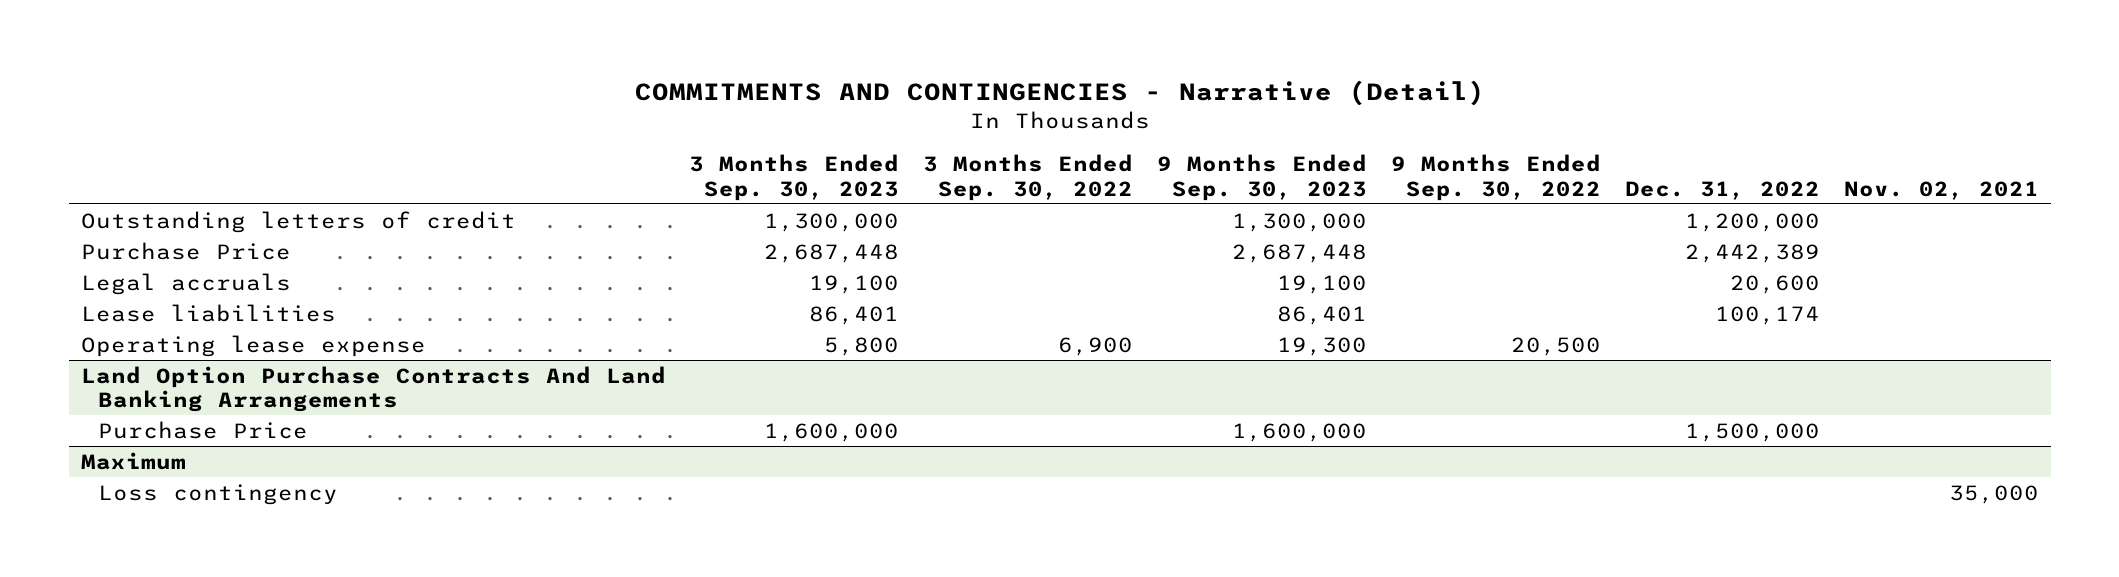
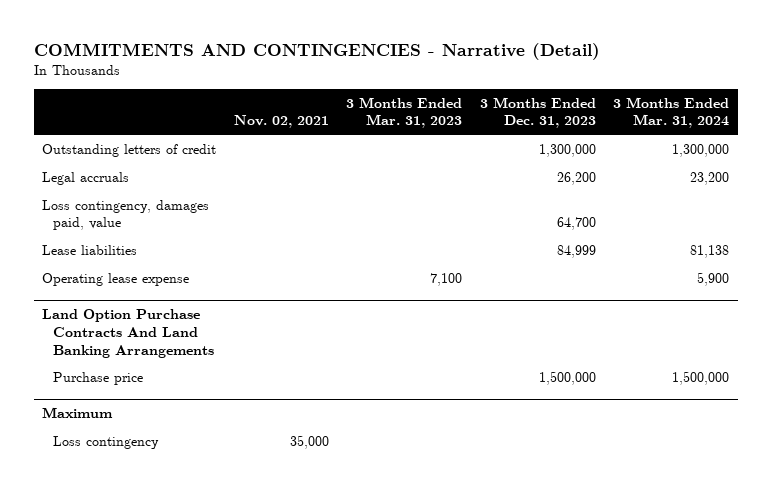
[689,153,900,201] 3 Months Ended Sep. 30, 2023 -> none
[923,153,1134,201] 3 Months Ended Sep. 30, 2022 -> none
[1157,153,1368,201] 9 Months Ended Sep. 30, 2023 -> none
[1390,153,1601,201] 9 Months Ended Sep. 30, 2022 -> none
[1624,180,1820,200] Dec. 31, 2022 -> none
none -> [346,96,463,129] 3 Months Ended Mar. 31, 2023
none -> [479,96,596,129] 3 Months Ended Dec. 31, 2023
none -> [613,96,730,129] 3 Months Ended Mar. 31, 2024
[80,241,291,260] Purchase Price -> none
none -> [42,199,210,231] Loss contingency, damages paid, value
[97,420,308,439] Purchase Price -> [52,371,143,385] Purchase price

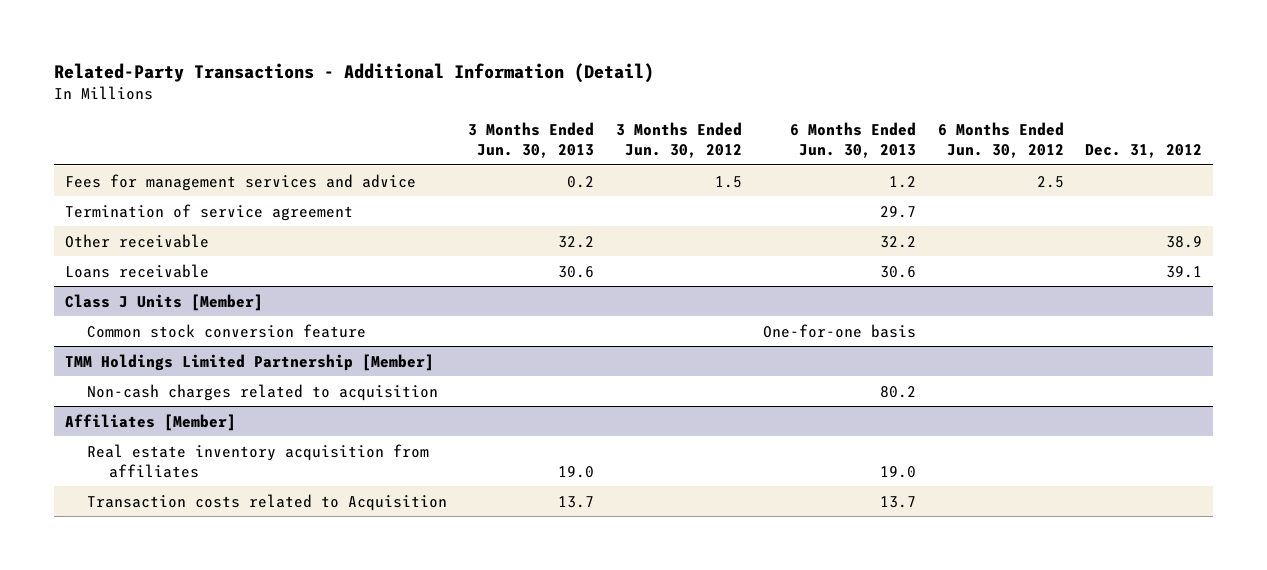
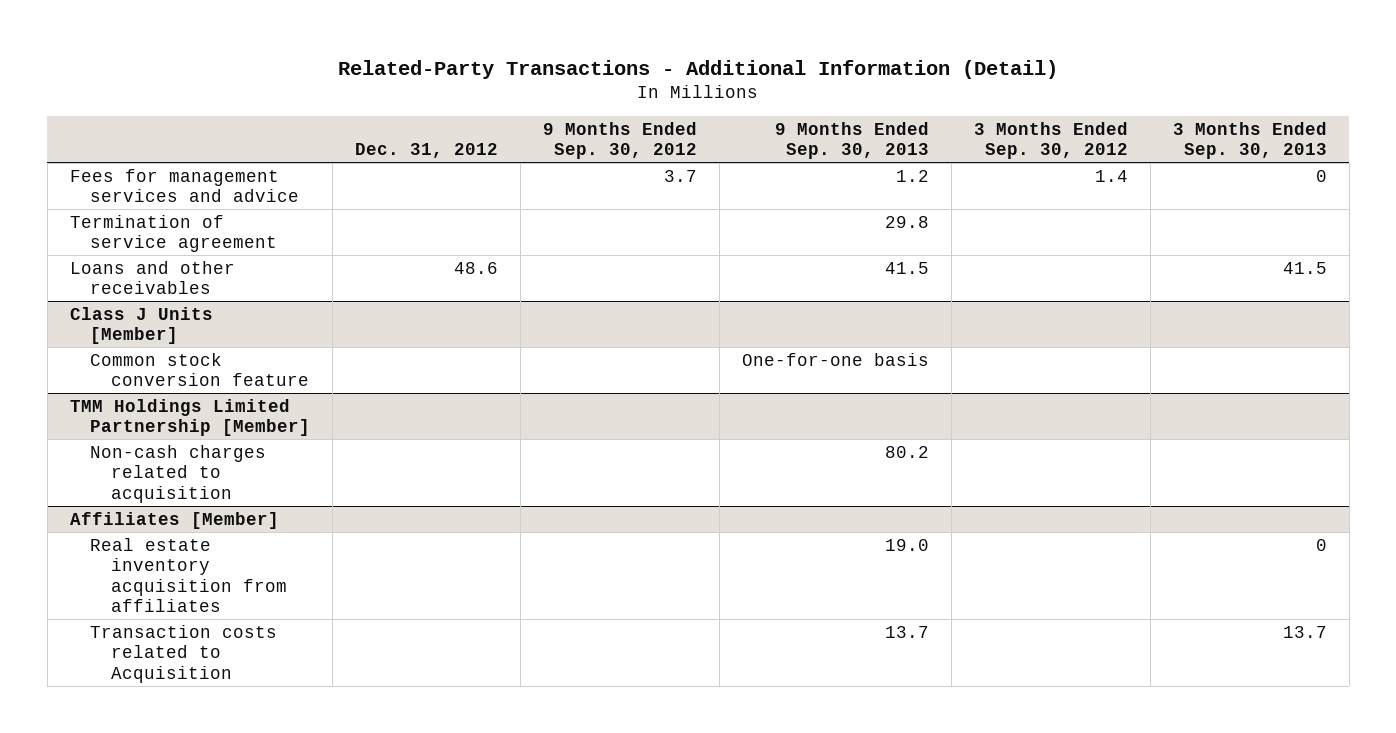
[468,121,595,158] 3 Months Ended Jun. 30, 2013 -> none
[615,121,742,158] 3 Months Ended Jun. 30, 2012 -> none
[790,121,917,158] 6 Months Ended Jun. 30, 2013 -> none
[937,121,1064,158] 6 Months Ended Jun. 30, 2012 -> none
none -> [543,121,698,160] 9 Months Ended Sep. 30, 2012
none -> [774,121,929,160] 9 Months Ended Sep. 30, 2013
none -> [973,121,1128,160] 3 Months Ended Sep. 30, 2012
none -> [1172,121,1327,160] 3 Months Ended Sep. 30, 2013
[64,233,209,248] Other receivable -> none
[64,263,209,278] Loans receivable -> none
none -> [69,260,235,295] Loans and other receivables

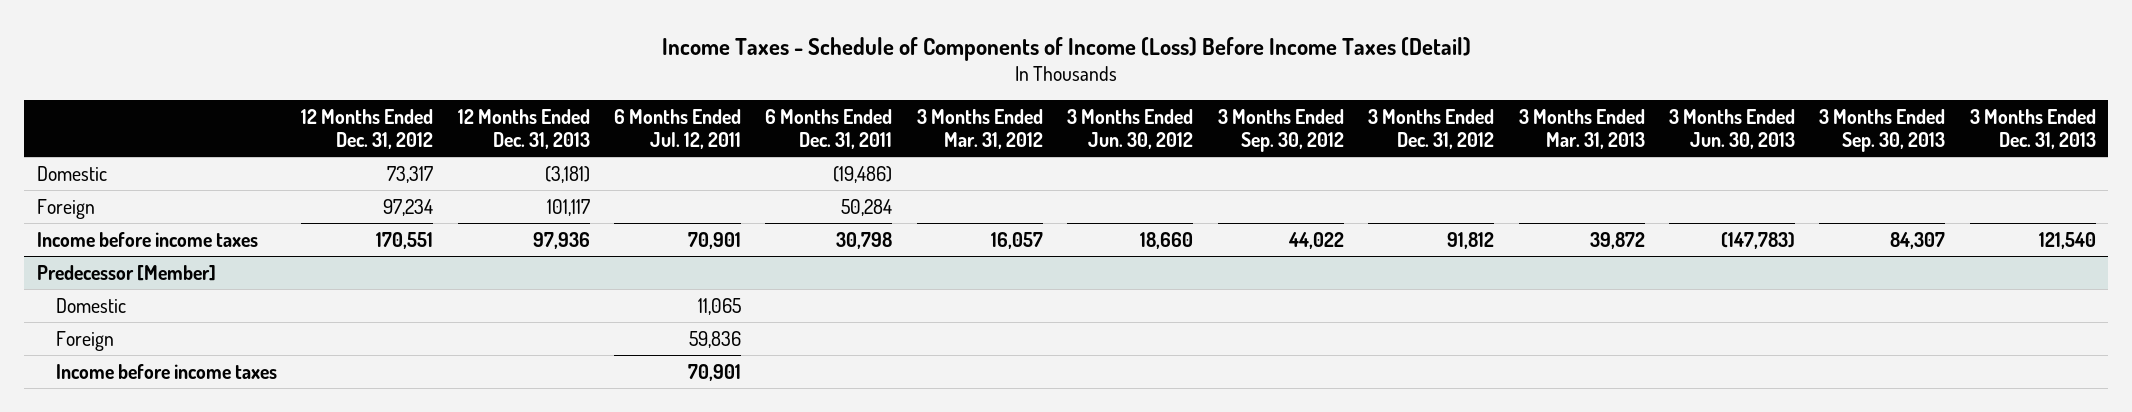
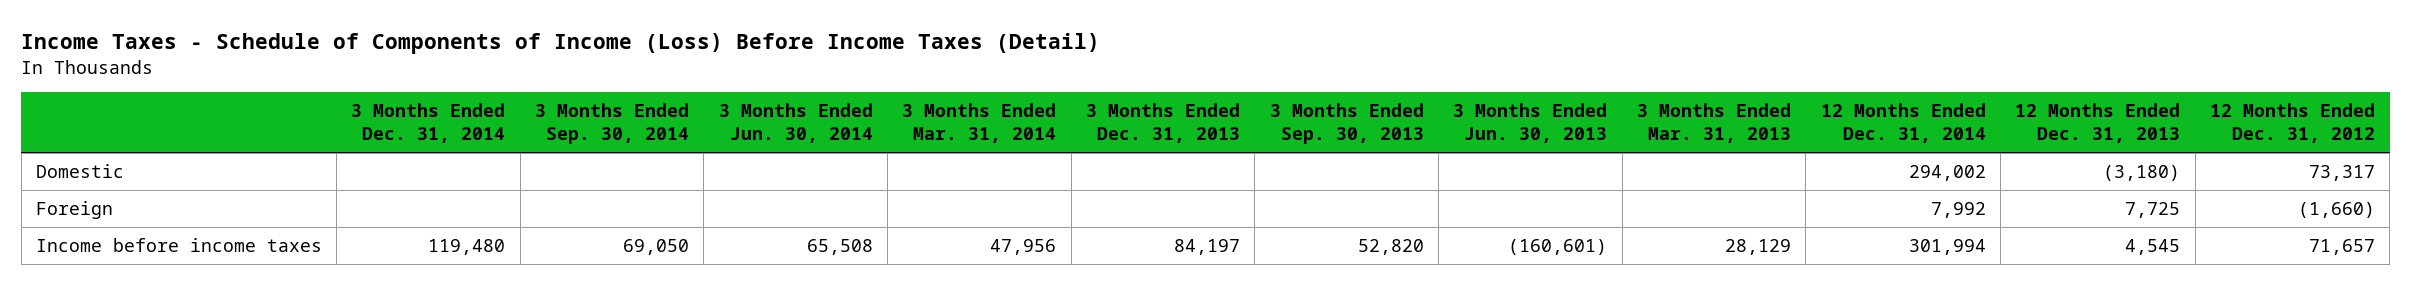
[613,108,741,149] 6 Months Ended Jul. 12, 2011 -> none
[765,108,893,149] 6 Months Ended Dec. 31, 2011 -> none
[916,108,1043,149] 3 Months Ended Mar. 31, 2012 -> none
[1067,108,1194,149] 3 Months Ended Jun. 30, 2012 -> none
[1217,108,1344,152] 3 Months Ended Sep. 30, 2012 -> none
[1368,108,1495,149] 3 Months Ended Dec. 31, 2012 -> none
none -> [351,102,506,144] 3 Months Ended Dec. 31, 2014
none -> [535,102,690,145] 3 Months Ended Sep. 30, 2014
none -> [718,102,873,144] 3 Months Ended Jun. 30, 2014
none -> [902,102,1057,144] 3 Months Ended Mar. 31, 2014
none -> [1820,102,1986,144] 12 Months Ended Dec. 31, 2014
[36,264,216,281] Predecessor [Member] -> none
[55,297,126,313] Domestic -> none
[55,330,114,351] Foreign -> none
[55,363,277,379] Income before income taxes -> none
[544,165,590,183] (3,181) -> [2103,165,2181,182] (3,180)
[383,198,434,216] 97,234 -> [2297,202,2375,219] (1,660)
[546,198,590,216] 101,117 -> [2125,202,2181,219] 7,725
[376,231,434,249] 170,551 -> [2308,239,2375,256] 71,657
[532,231,590,249] 97,936 -> [2125,239,2181,256] 4,545
[1589,231,1645,249] 39,872 -> [1724,239,1791,256] 28,129
[1721,231,1796,249] (147,783) -> [1508,239,1608,256] (160,601)
[1890,231,1946,249] 84,307 -> [1357,239,1424,256] 52,820
[2038,231,2096,249] 121,540 -> [1174,239,1241,256] 84,197

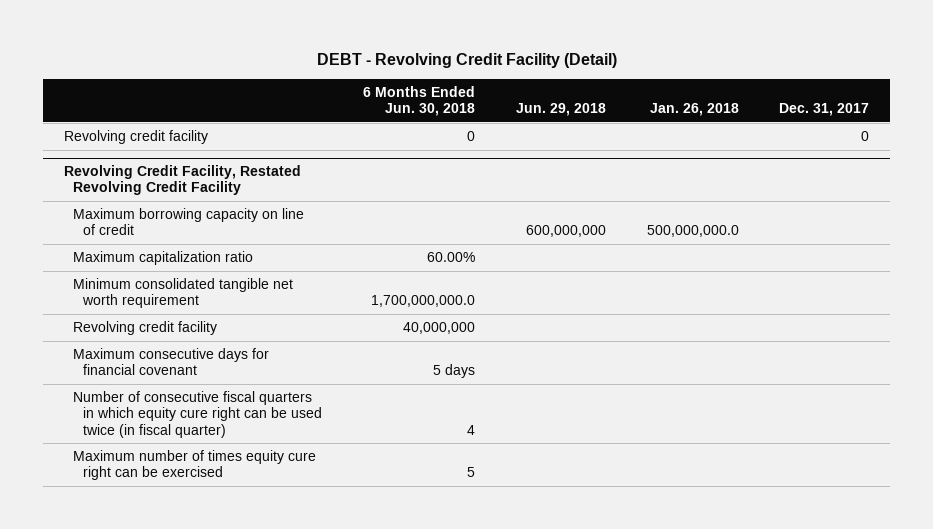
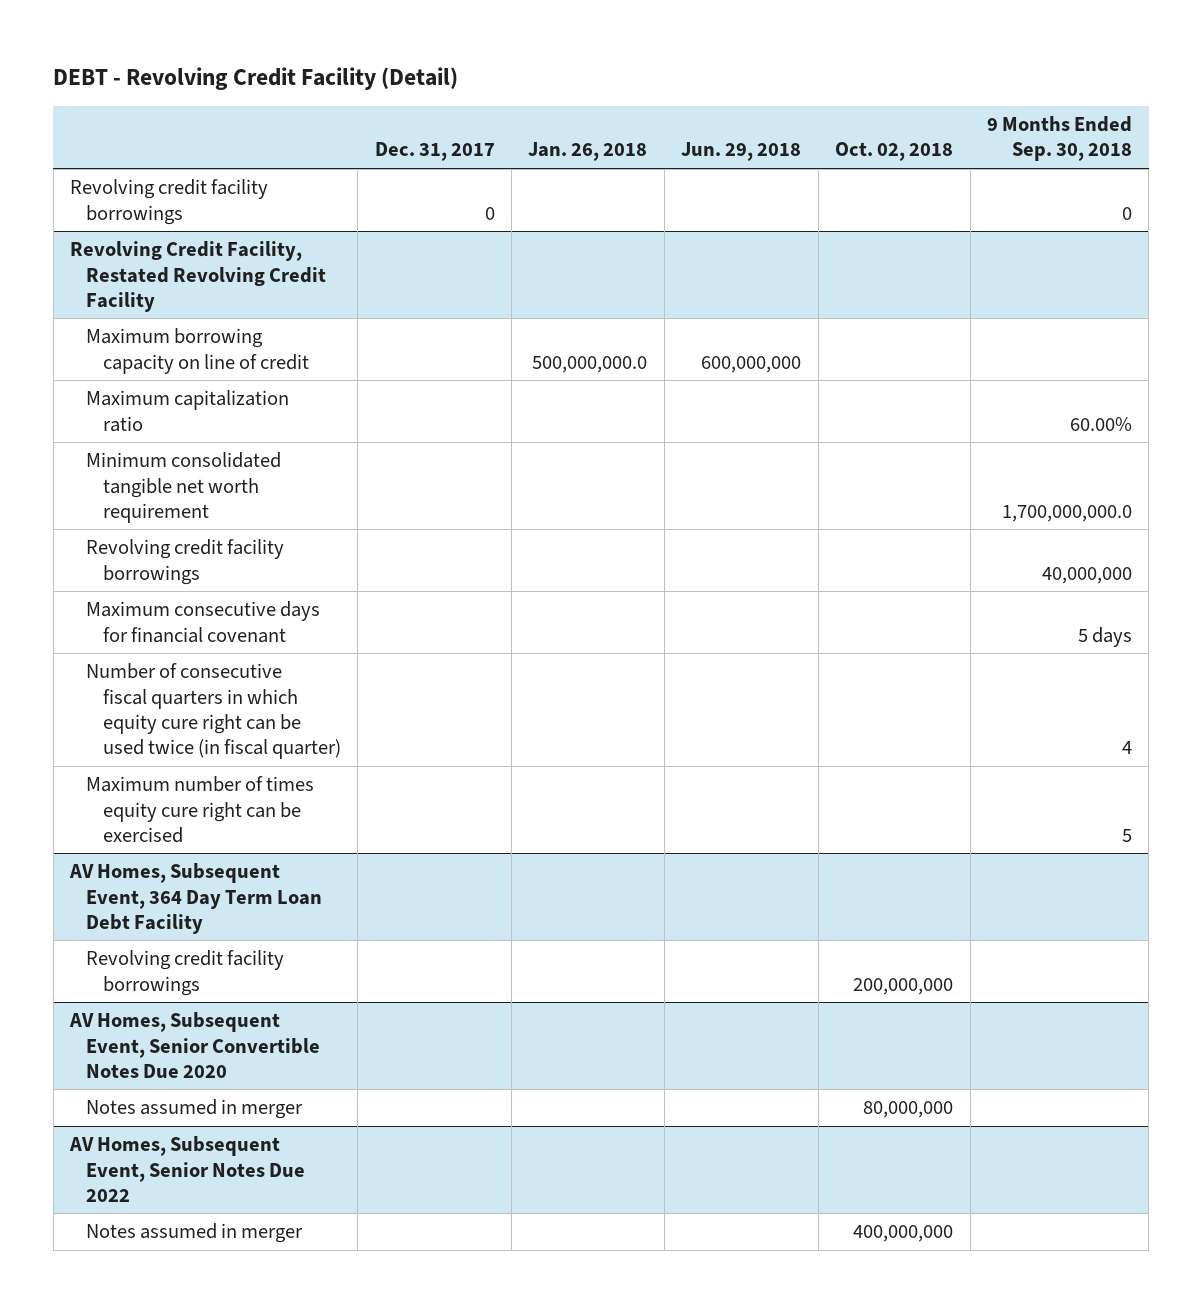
[362,85,475,116] 6 Months Ended Jun. 30, 2018 -> none
none -> [835,142,954,162] Oct. 02, 2018
none -> [986,116,1132,162] 9 Months Ended Sep. 30, 2018
[63,130,208,145] Revolving credit facility -> [70,179,269,225] Revolving credit facility borrowings
[73,321,218,336] Revolving credit facility -> [86,539,285,585] Revolving credit facility borrowings
none -> [69,863,323,934] AV Homes, Subsequent Event, 364 Day Term Loan Debt Facility
none -> [86,950,285,996] Revolving credit facility borrowings
none -> [69,1012,321,1078] AV Homes, Subsequent Event, Senior Convertible Notes Due 2020
none -> [86,1099,304,1120] Notes assumed in merger
none -> [69,1136,306,1202] AV Homes, Subsequent Event, Senior Notes Due 2022
none -> [86,1223,304,1244] Notes assumed in merger

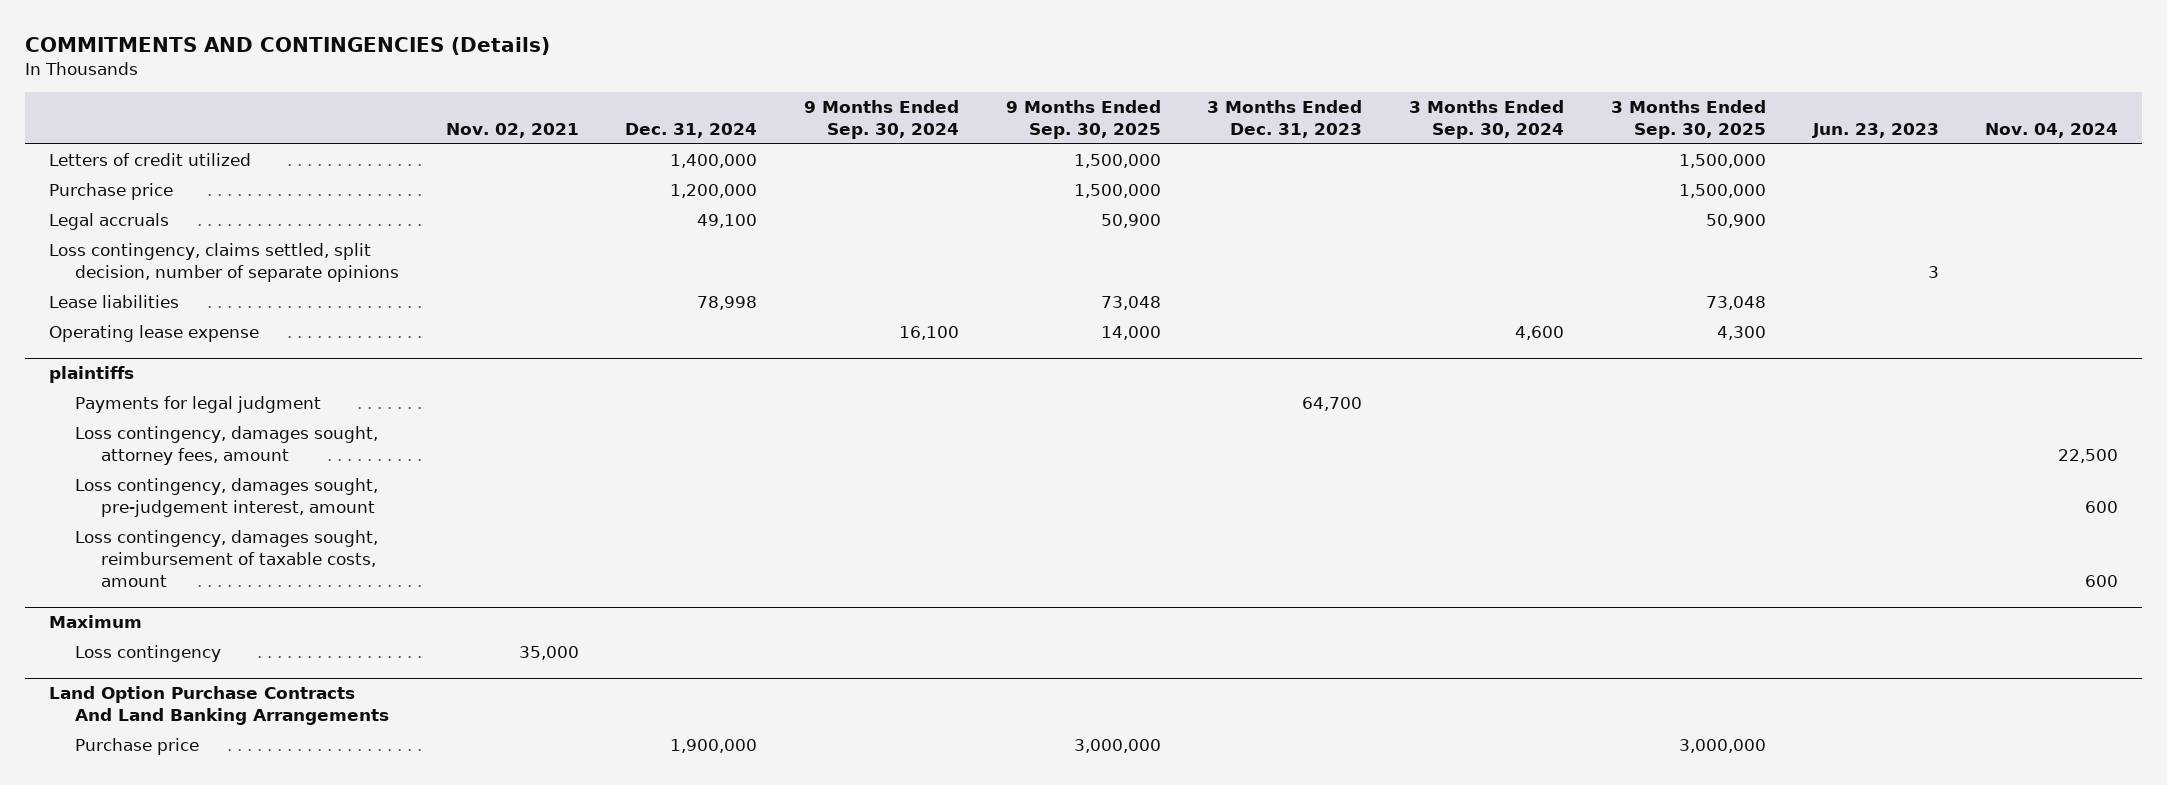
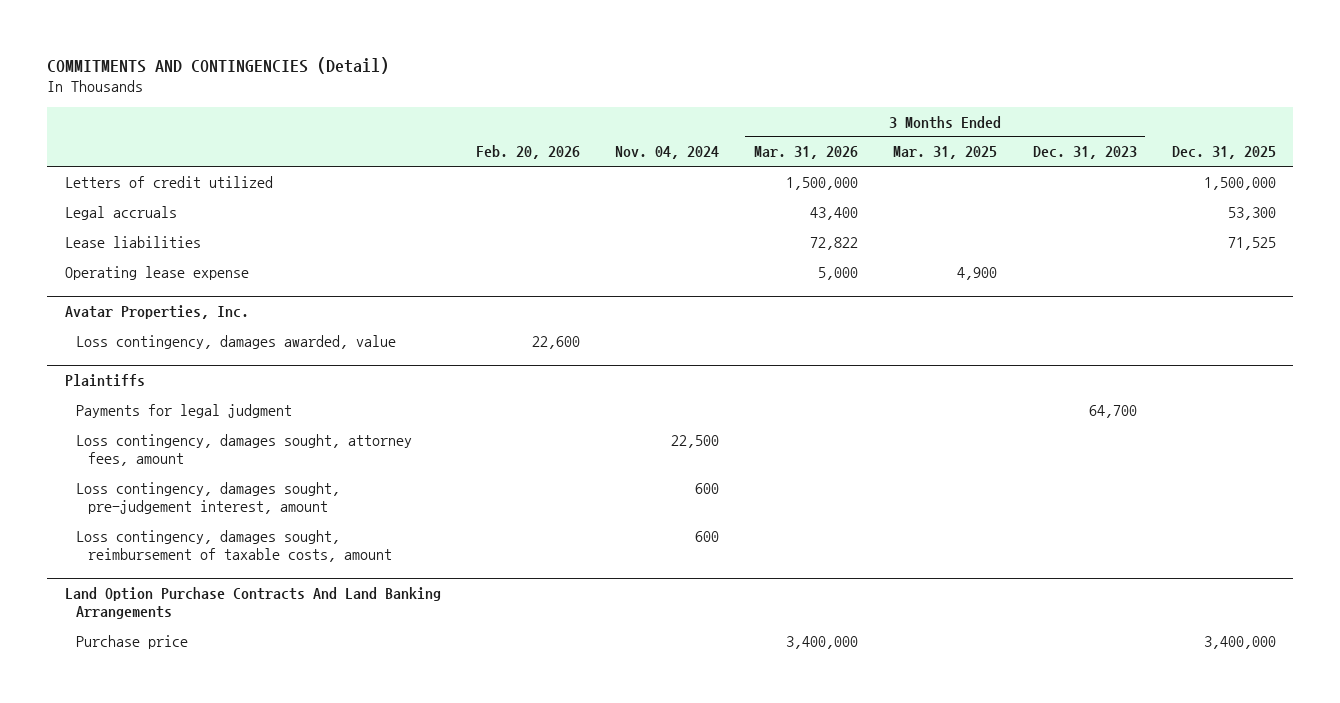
[25,36,551,55] COMMITMENTS AND CONTINGENCIES (Details) -> [47,56,390,74] COMMITMENTS AND CONTINGENCIES (Detail)
[445,123,579,139] Nov. 02, 2021 -> none
[625,123,758,139] Dec. 31, 2024 -> none
[804,100,960,140] 9 Months Ended Sep. 30, 2024 -> none
[1005,100,1161,140] 9 Months Ended Sep. 30, 2025 -> none
[1409,100,1565,140] 3 Months Ended Sep. 30, 2024 -> none
[1610,100,1766,140] 3 Months Ended Sep. 30, 2025 -> none
[1811,123,1939,139] Jun. 23, 2023 -> none
none -> [475,145,580,160] Feb. 20, 2026
none -> [754,146,859,160] Mar. 31, 2026
none -> [893,146,998,160] Mar. 31, 2025
none -> [1171,146,1276,160] Dec. 31, 2025
[48,183,173,201] Purchase price -> none
[48,243,400,283] Loss contingency, claims settled, split decision, number of separate opinions -> none
none -> [64,304,249,319] Avatar Properties, Inc.
none -> [76,334,397,349] Loss contingency, damages awarded, value
[48,366,134,384] plaintiffs -> [64,373,145,387] Plaintiffs
[48,615,142,629] Maximum -> none
[75,645,222,663] Loss contingency -> none

